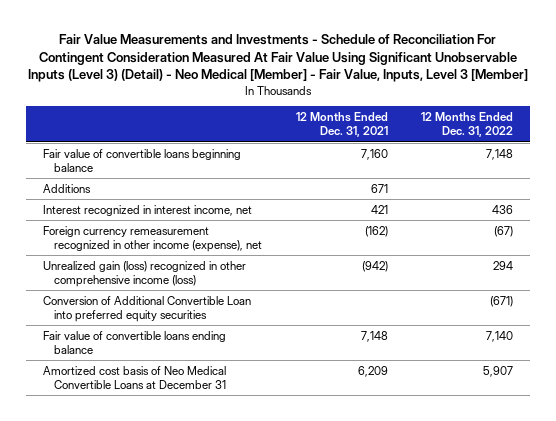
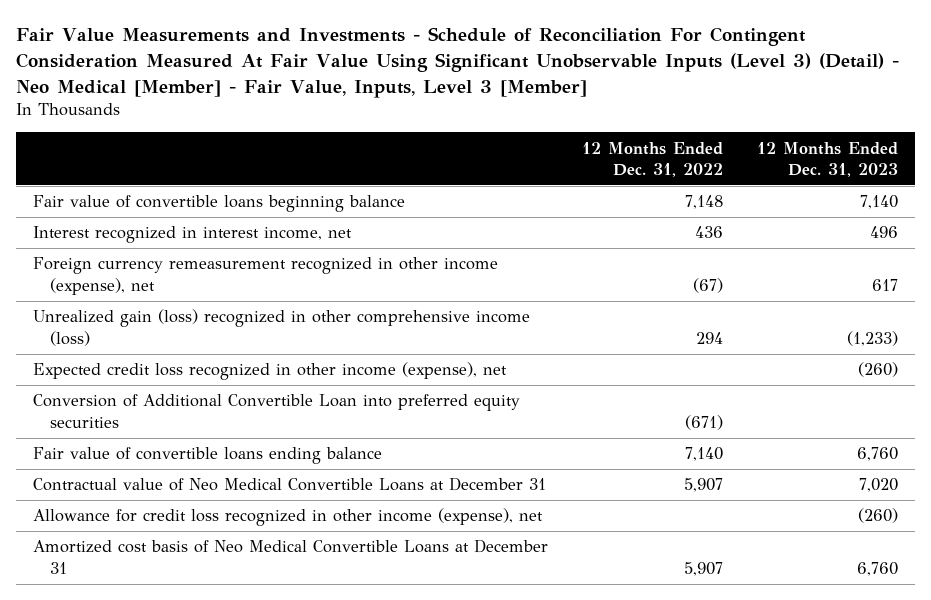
[295,112,388,138] 12 Months Ended Dec. 31, 2021 -> none
none -> [757,141,899,177] 12 Months Ended Dec. 31, 2023
[42,183,91,193] Additions -> none
none -> [32,362,507,381] Expected credit loss recognized in other income (expense), net
none -> [32,477,546,492] Contractual value of Neo Medical Convertible Loans at December 31
none -> [32,508,543,527] Allowance for credit loss recognized in other income (expense), net

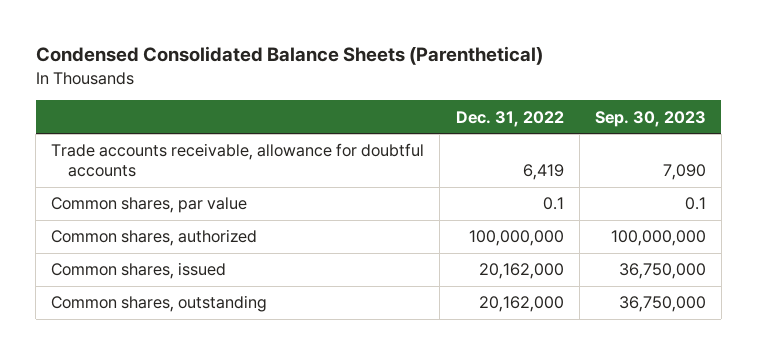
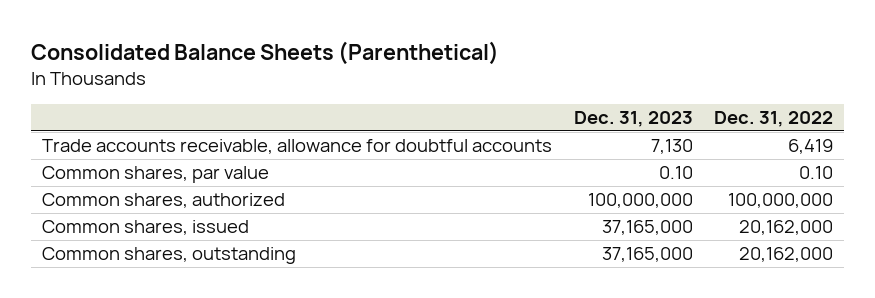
[35,46,543,66] Condensed Consolidated Balance Sheets (Parenthetical) -> [30,40,499,65] Consolidated Balance Sheets (Parenthetical)
[594,110,706,127] Sep. 30, 2023 -> none
none -> [573,111,693,128] Dec. 31, 2023
[542,197,564,211] 0.1 -> [799,166,834,180] 0.10

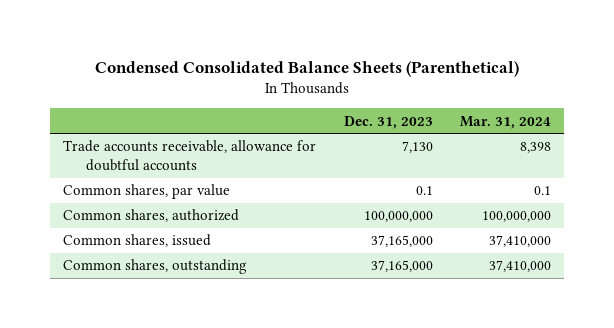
[30,40,499,65] Consolidated Balance Sheets (Parenthetical) -> [95,61,520,78] Condensed Consolidated Balance Sheets (Parenthetical)
[714,111,834,128] Dec. 31, 2022 -> none
none -> [459,115,551,129] Mar. 31, 2024
[658,166,693,180] 0.10 -> [415,186,433,196] 0.1

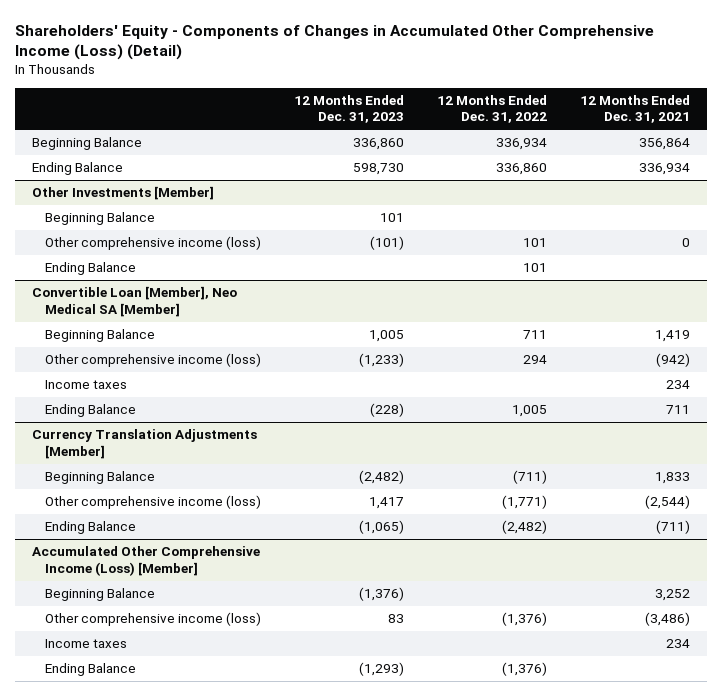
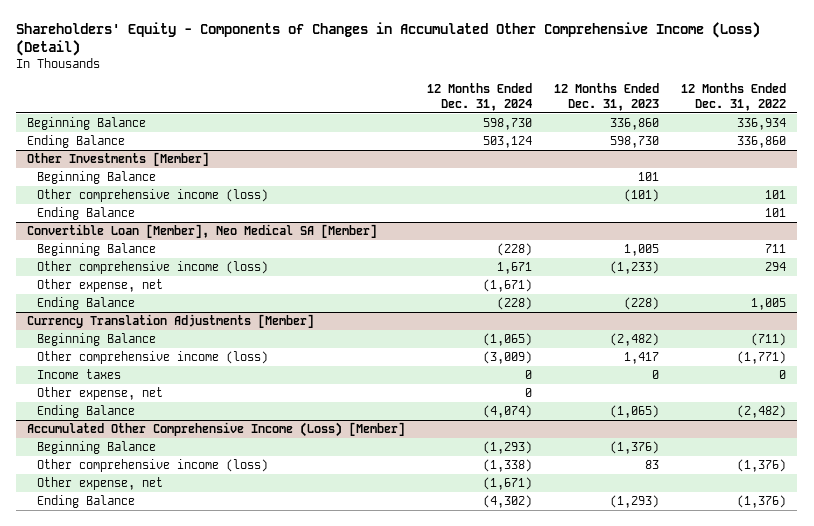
[580,95,691,124] 12 Months Ended Dec. 31, 2021 -> none
none -> [427,82,533,111] 12 Months Ended Dec. 31, 2024
[45,380,128,390] Income taxes -> none
none -> [36,279,163,293] Other expense, net
none -> [36,369,121,380] Income taxes
none -> [36,387,163,401] Other expense, net
[45,639,128,649] Income taxes -> none
none -> [36,477,163,491] Other expense, net

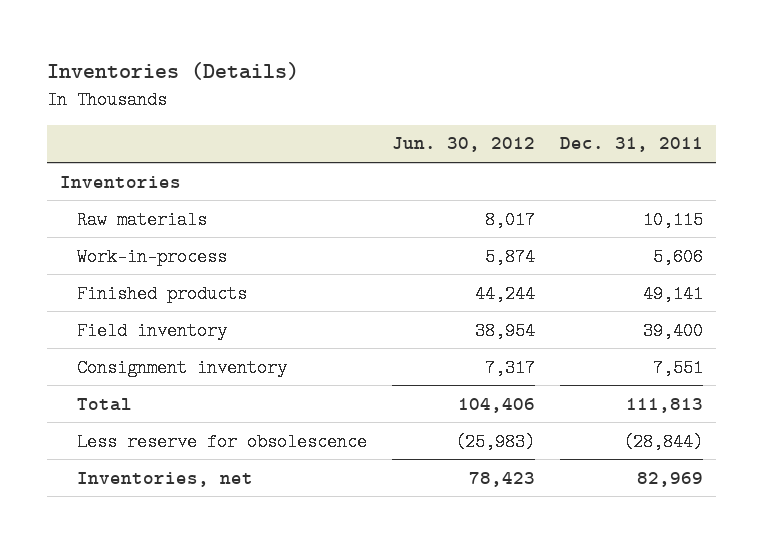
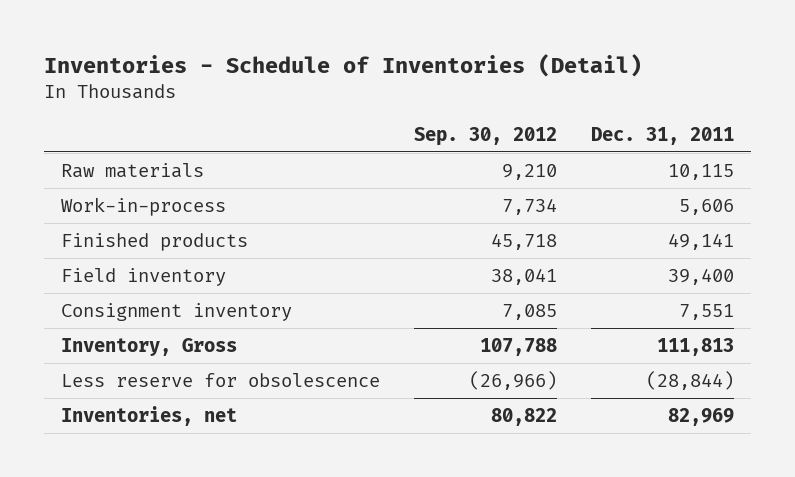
[47,61,300,80] Inventories (Details) -> [44,53,643,77] Inventories - Schedule of Inventories (Detail)
[392,137,536,153] Jun. 30, 2012 -> none
none -> [414,126,558,146] Sep. 30, 2012
[59,175,181,188] Inventories -> none
[77,397,133,411] Total -> [61,337,238,356] Inventory, Gross

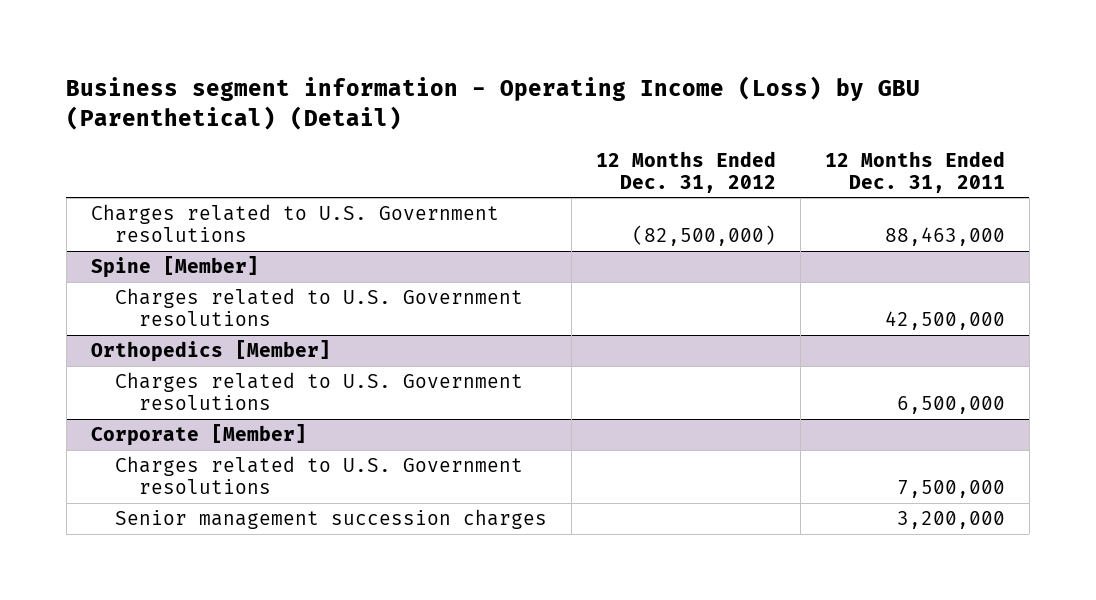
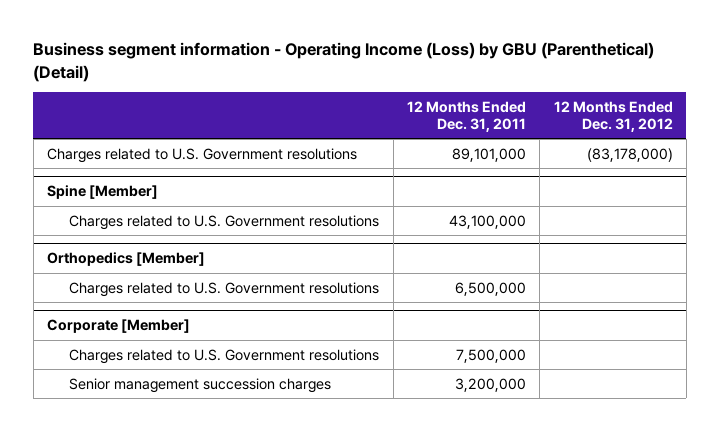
[631,225,776,247] (82,500,000) -> [586,147,673,162] (83,178,000)
[884,227,1005,247] 88,463,000 -> [451,147,526,162] 89,101,000
[884,311,1005,331] 42,500,000 -> [448,214,526,229] 43,100,000

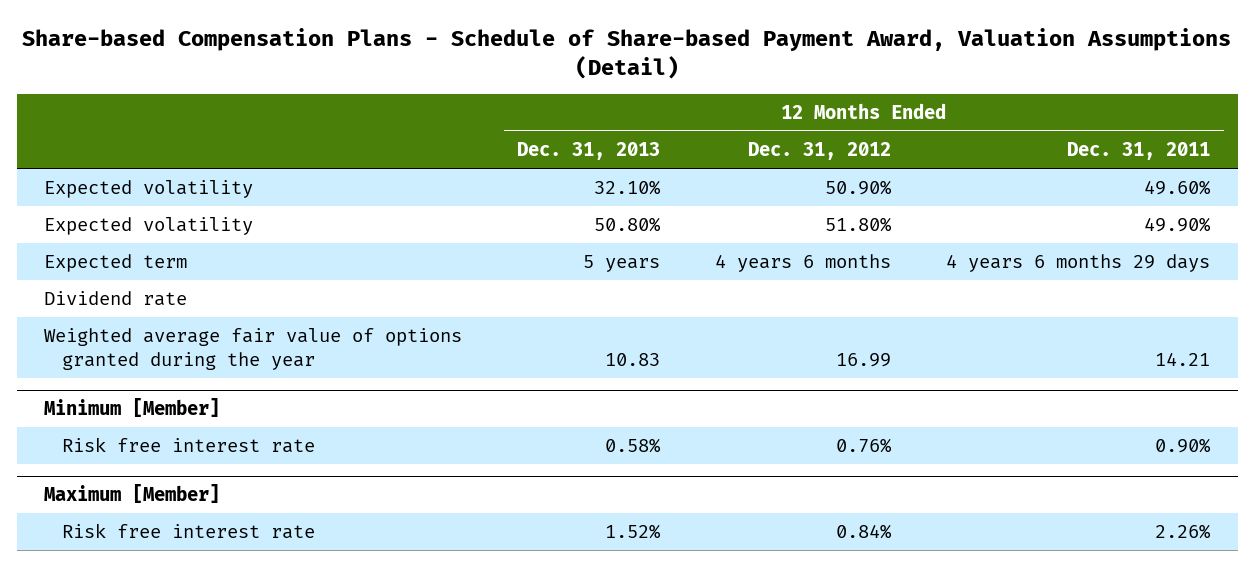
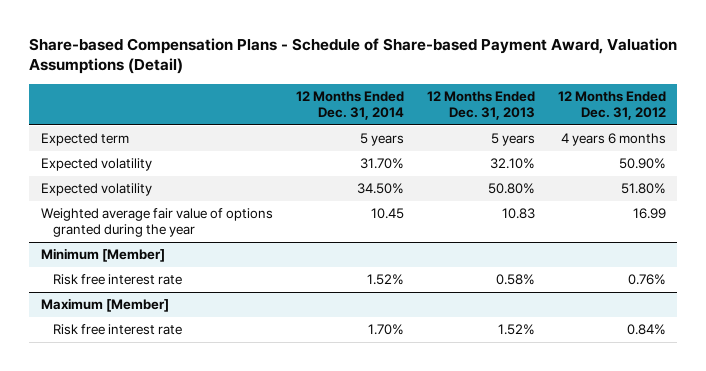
[1067,142,1211,161] Dec. 31, 2011 -> none
none -> [295,90,404,120] 12 Months Ended Dec. 31, 2014
[44,254,188,273] Expected term -> [40,133,129,147] Expected term
[44,291,188,307] Dividend rate -> none

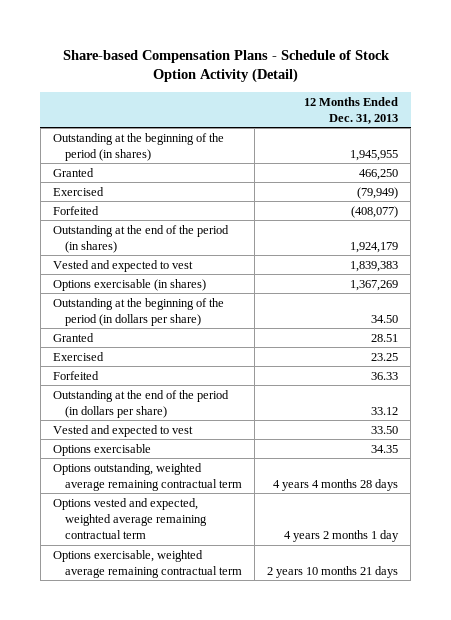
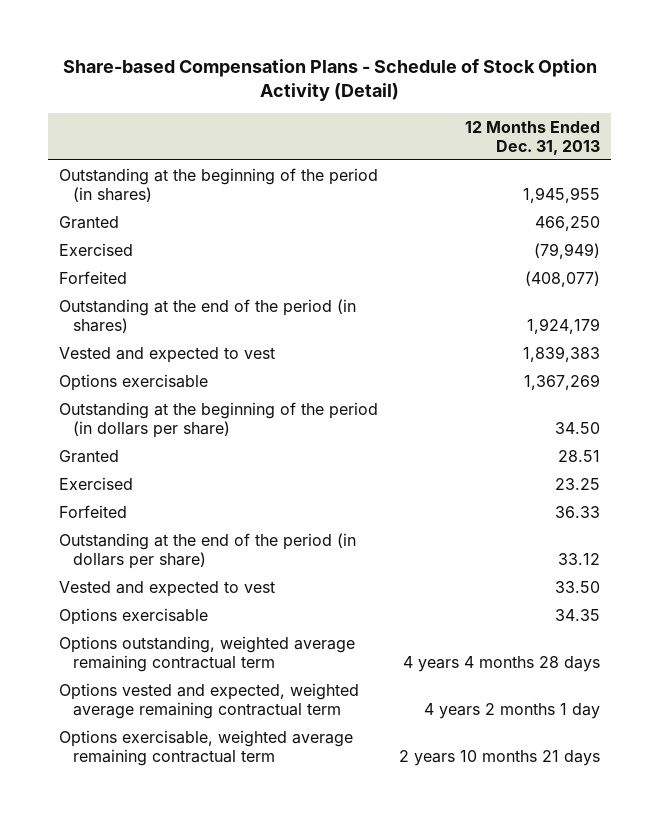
[52,278,206,291] Options exercisable (in shares) -> [58,373,208,391] Options exercisable

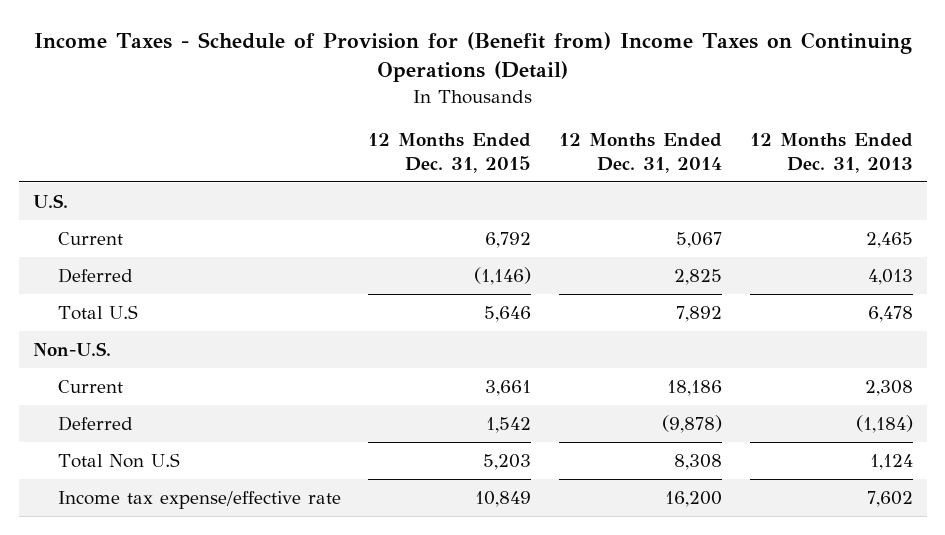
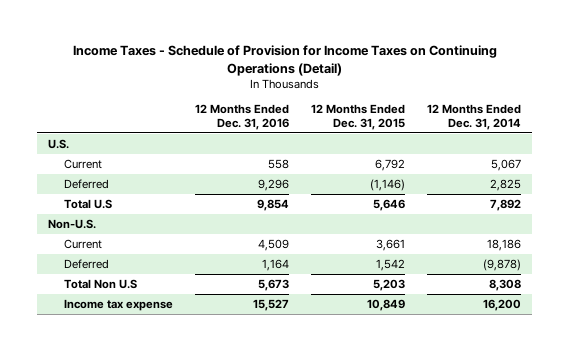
[33,31,912,83] Income Taxes - Schedule of Provision for (Benefit from) Income Taxes on Continuing Operations (Detail) -> [72,44,497,76] Income Taxes - Schedule of Provision for Income Taxes on Continuing Operations (Detail)
[749,133,913,173] 12 Months Ended Dec. 31, 2013 -> none
none -> [195,104,290,130] 12 Months Ended Dec. 31, 2016
[57,490,341,509] Income tax expense/effective rate -> [64,299,174,312] Income tax expense

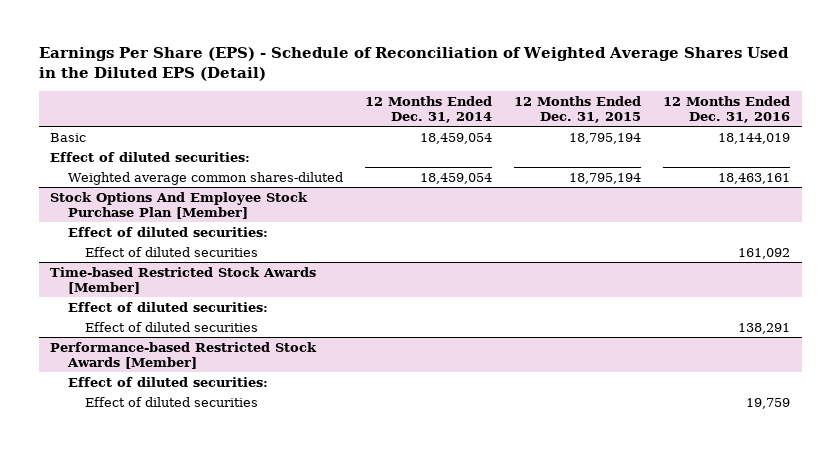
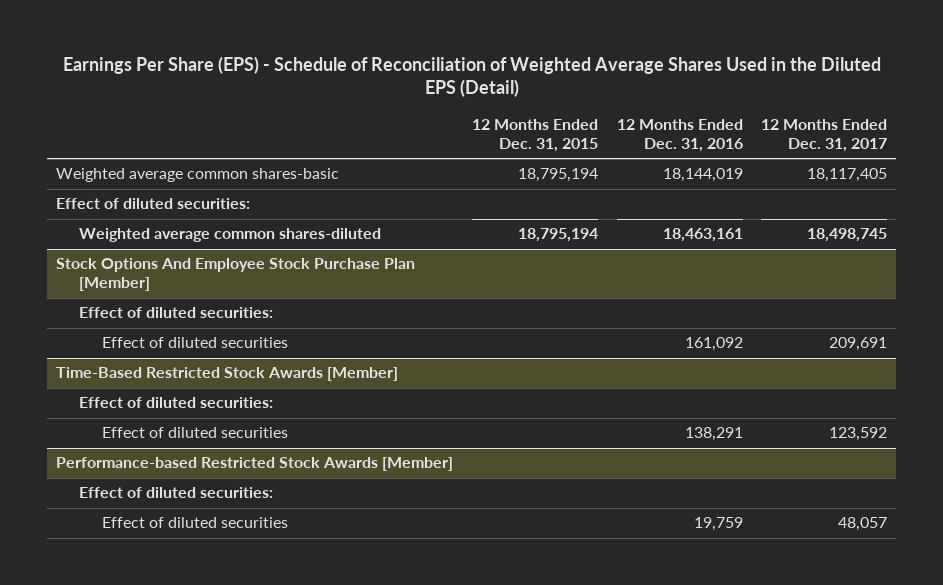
[364,95,492,123] 12 Months Ended Dec. 31, 2014 -> none
none -> [761,119,888,153] 12 Months Ended Dec. 31, 2017
[49,132,86,142] Basic -> [56,168,340,183] Weighted average common shares-basic
[49,266,316,294] Time-based Restricted Stock Awards [Member] -> [56,367,399,382] Time-Based Restricted Stock Awards [Member]

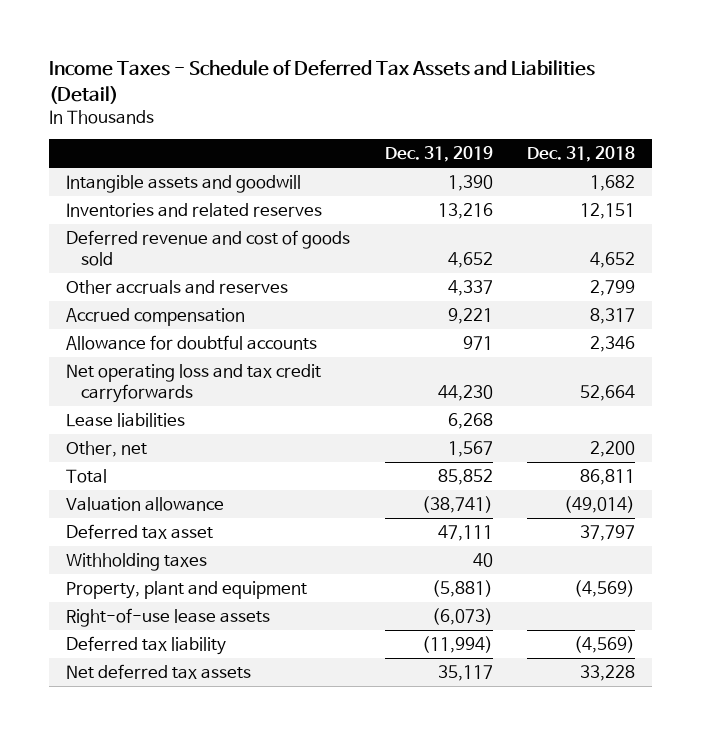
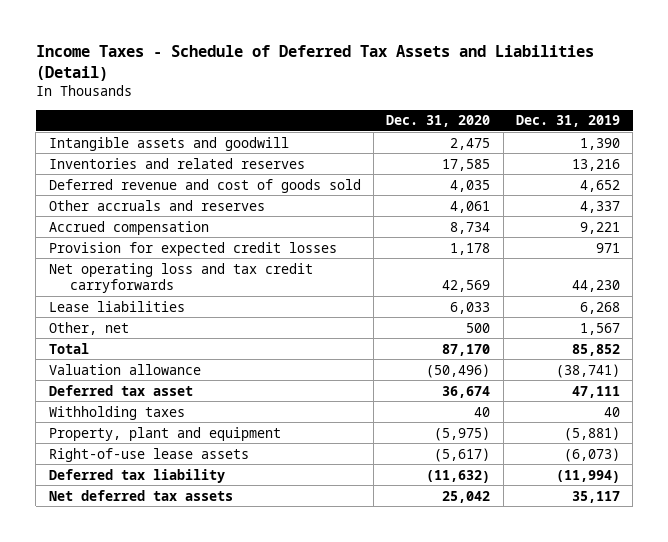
[526,146,635,163] Dec. 31, 2018 -> none
none -> [386,115,491,128] Dec. 31, 2020
[66,334,318,350] Allowance for doubtful accounts -> [48,241,337,256] Provision for expected credit losses

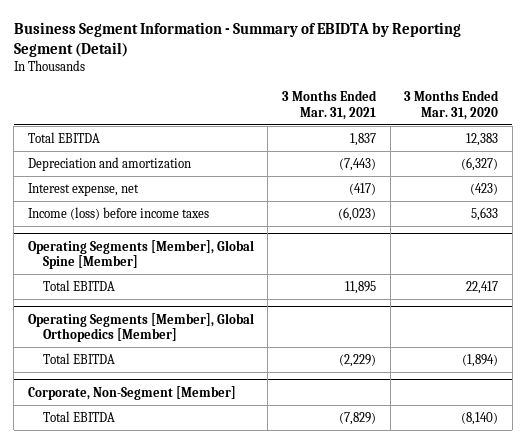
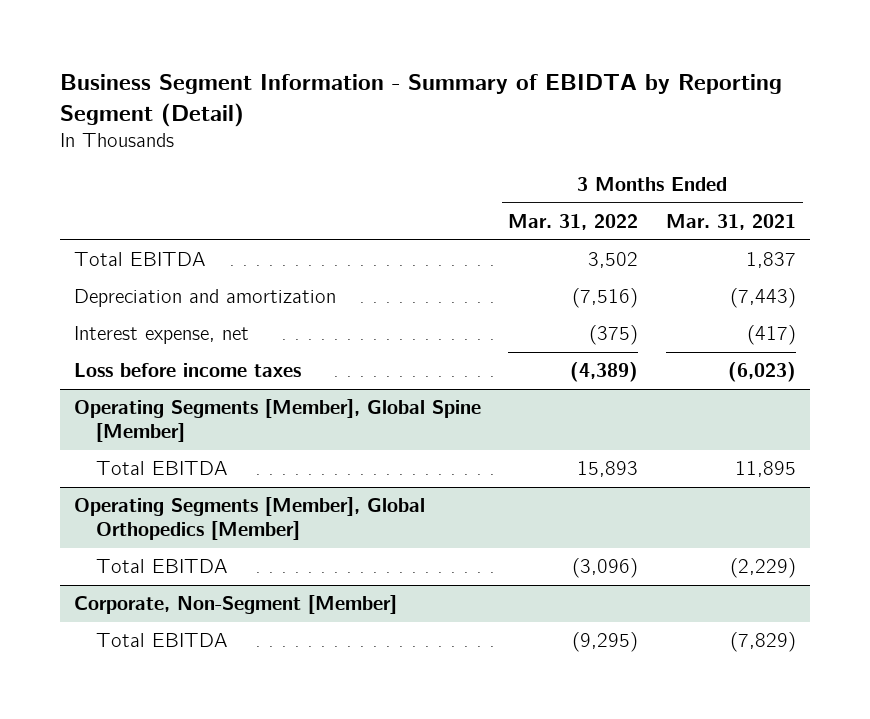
[404,90,500,120] 3 Months Ended Mar. 31, 2020 -> none
none -> [508,214,639,231] Mar. 31, 2022
[27,206,209,220] Income (loss) before income taxes -> [73,363,301,378] Loss before income taxes

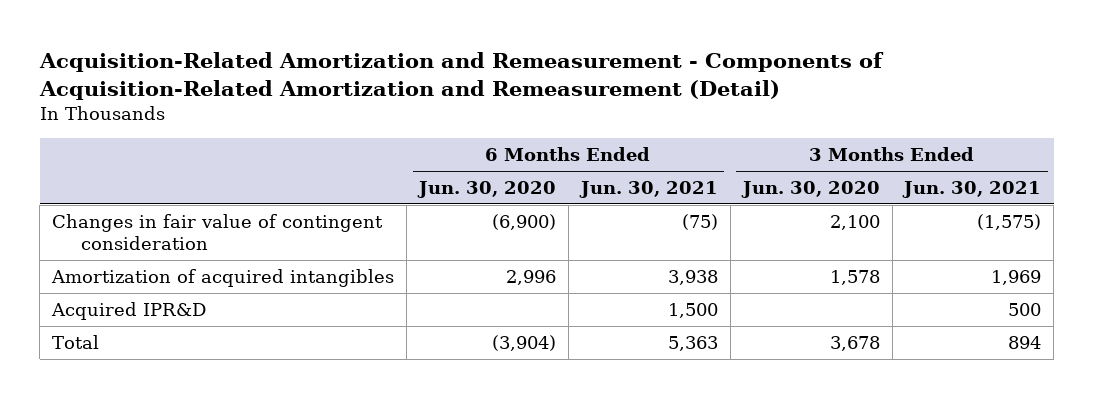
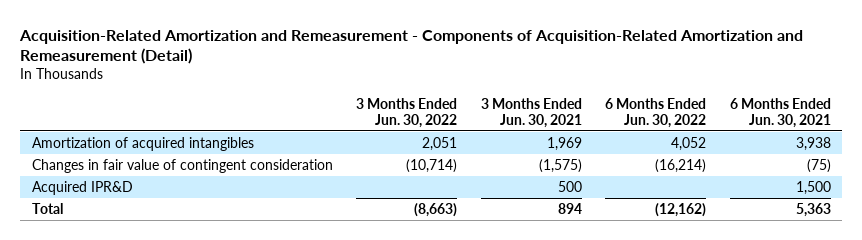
[417,180,557,198] Jun. 30, 2020 -> none
[740,180,880,198] Jun. 30, 2020 -> none
none -> [356,97,458,128] 3 Months Ended Jun. 30, 2022
none -> [605,97,707,128] 6 Months Ended Jun. 30, 2022
[52,213,384,250] Changes in fair value of contingent consideration -> [31,158,333,173] Changes in fair value of contingent consideration

